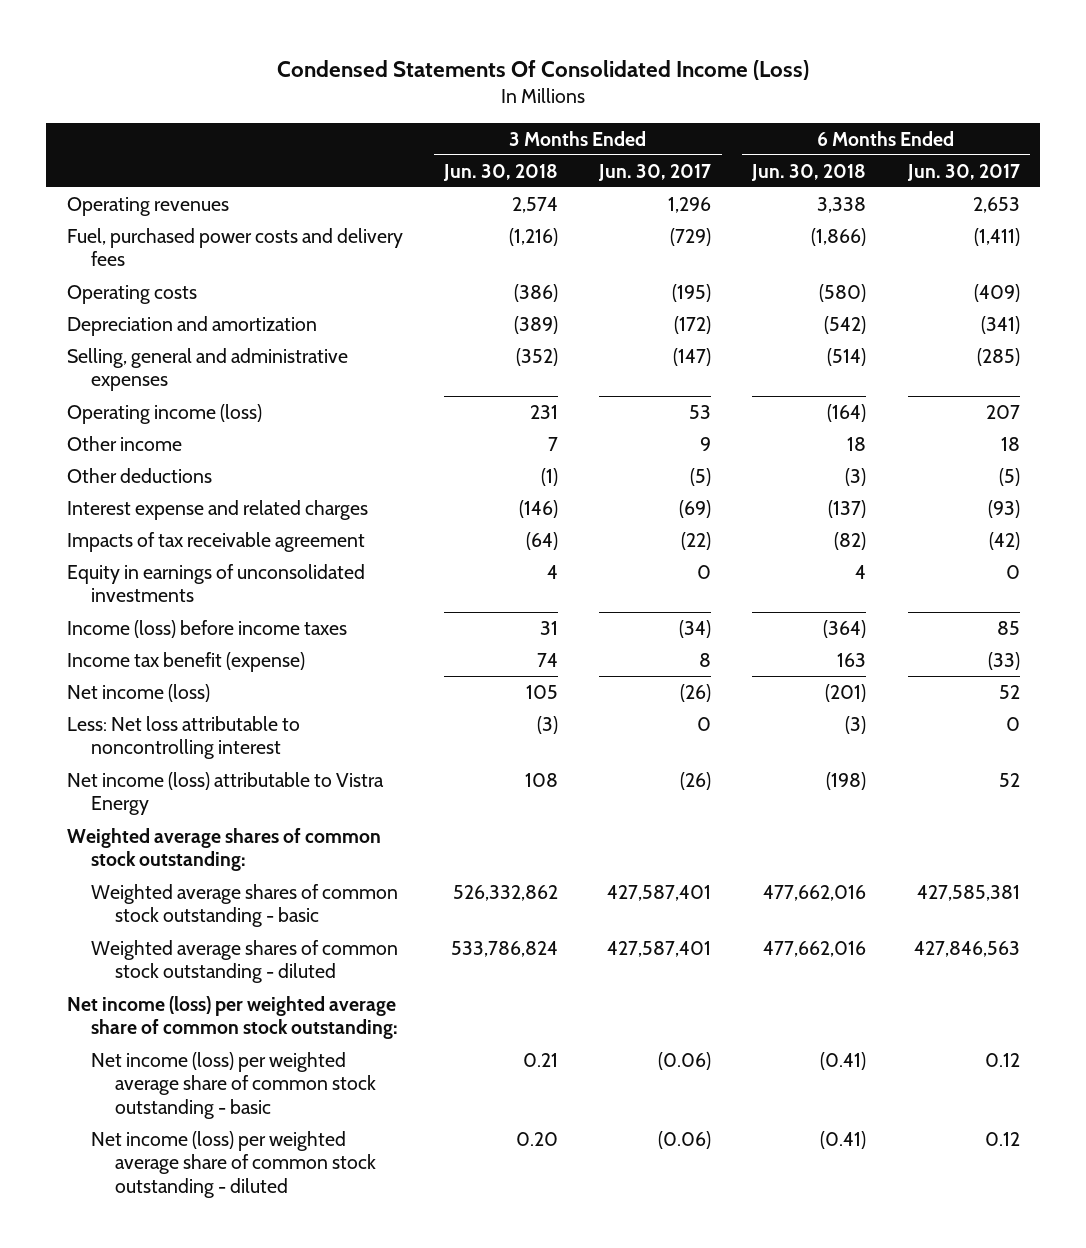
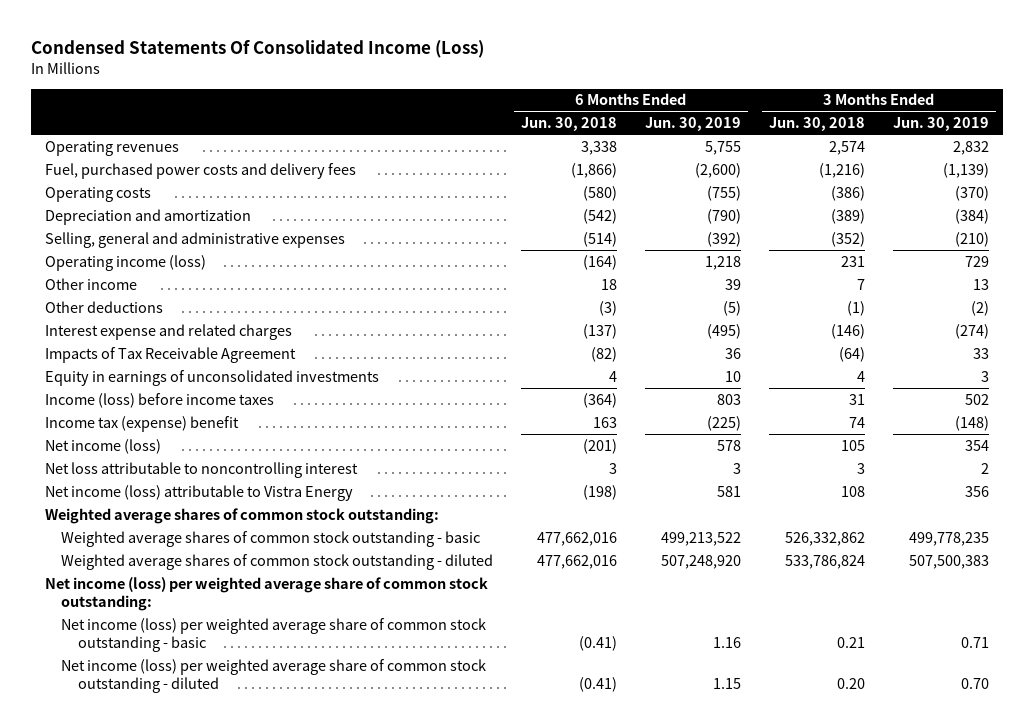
[598,163,712,181] Jun. 30, 2017 -> none
[906,163,1020,181] Jun. 30, 2017 -> none
none -> [645,117,742,132] Jun. 30, 2019
none -> [893,117,990,132] Jun. 30, 2019
[66,531,365,552] Impacts of tax receivable agreement -> [45,346,297,363] Impacts of Tax Receivable Agreement
[66,651,305,672] Income tax benefit (expense) -> [45,415,240,432] Income tax (expense) benefit
[66,715,300,760] Less: Net loss attributable to noncontrolling interest -> [45,461,359,478] Net loss attributable to noncontrolling interest
[537,715,559,734] (3) -> [857,462,866,474] 3
[845,715,867,734] (3) -> [609,462,618,474] 3

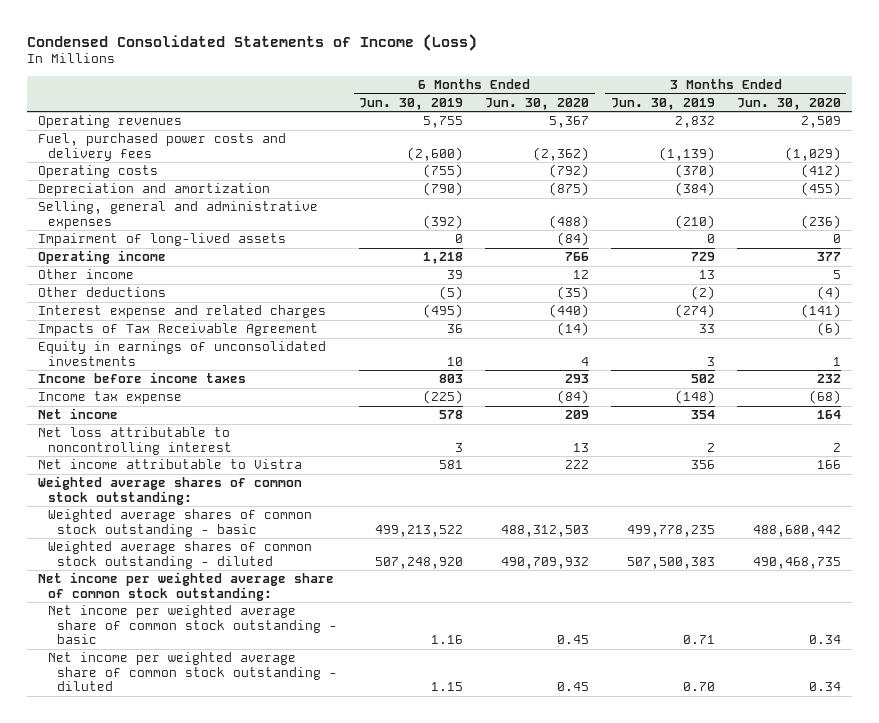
[31,39,485,58] Condensed Statements Of Consolidated Income (Loss) -> [27,33,478,51] Condensed Consolidated Statements of Income (Loss)
[521,117,618,132] Jun. 30, 2018 -> none
[769,117,866,132] Jun. 30, 2018 -> none
none -> [485,97,590,110] Jun. 30, 2020
none -> [736,97,841,110] Jun. 30, 2020
none -> [37,233,286,247] Impairment of long-lived assets
[45,254,207,271] Operating income (loss) -> [37,250,166,265] Operating income
[45,392,275,408] Income (loss) before income taxes -> [37,372,246,384] Income before income taxes
[45,415,240,432] Income tax (expense) benefit -> [37,391,182,405] Income tax expense
[45,438,162,454] Net income (loss) -> [37,408,118,420] Net income
[45,484,354,501] Net income (loss) attributable to Vistra Energy -> [37,459,302,470] Net income attributable to Vistra
[45,576,489,612] Net income (loss) per weighted average share of common stock outstanding: -> [37,572,334,601] Net income per weighted average share of common stock outstanding:
[61,617,487,653] Net income (loss) per weighted average share of common stock outstanding - basic -> [47,605,338,645] Net income per weighted average share of common stock outstanding - basic
[61,658,487,694] Net income (loss) per weighted average share of common stock outstanding - diluted -> [47,652,338,692] Net income per weighted average share of common stock outstanding - diluted

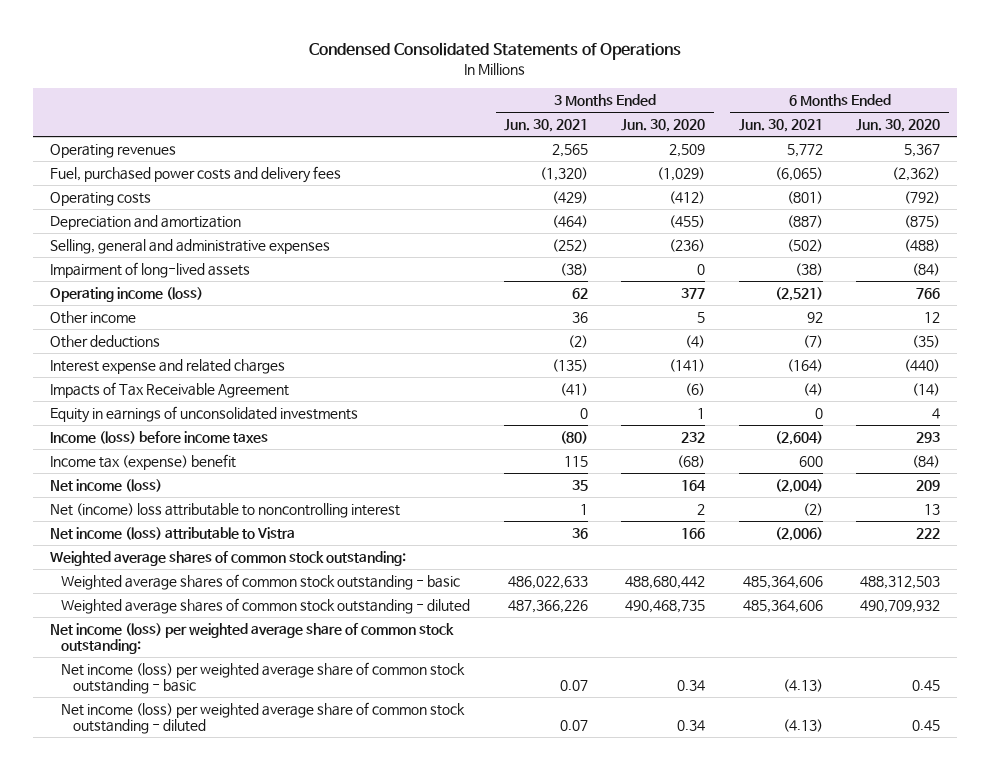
[27,33,478,51] Condensed Consolidated Statements of Income (Loss) -> [309,41,682,60] Condensed Consolidated Statements of Operations
[359,97,464,110] Jun. 30, 2019 -> none
[610,97,715,110] Jun. 30, 2019 -> none
none -> [503,119,588,133] Jun. 30, 2021
none -> [738,119,823,133] Jun. 30, 2021
[37,250,166,265] Operating income -> [49,287,203,303] Operating income (loss)
[37,372,246,384] Income before income taxes -> [49,431,268,445] Income (loss) before income taxes
[37,391,182,405] Income tax expense -> [49,454,236,471] Income tax (expense) benefit
[37,408,118,420] Net income -> [49,479,162,493] Net income (loss)
[37,427,232,455] Net loss attributable to noncontrolling interest -> [49,503,400,519] Net (income) loss attributable to noncontrolling interest
[37,459,302,470] Net income attributable to Vistra -> [49,527,295,541] Net income (loss) attributable to Vistra
[37,572,334,601] Net income per weighted average share of common stock outstanding: -> [49,623,454,655] Net income (loss) per weighted average share of common stock outstanding:
[47,605,338,645] Net income per weighted average share of common stock outstanding - basic -> [61,662,466,695] Net income (loss) per weighted average share of common stock outstanding - basic
[47,652,338,692] Net income per weighted average share of common stock outstanding - diluted -> [61,702,466,735] Net income (loss) per weighted average share of common stock outstanding - diluted

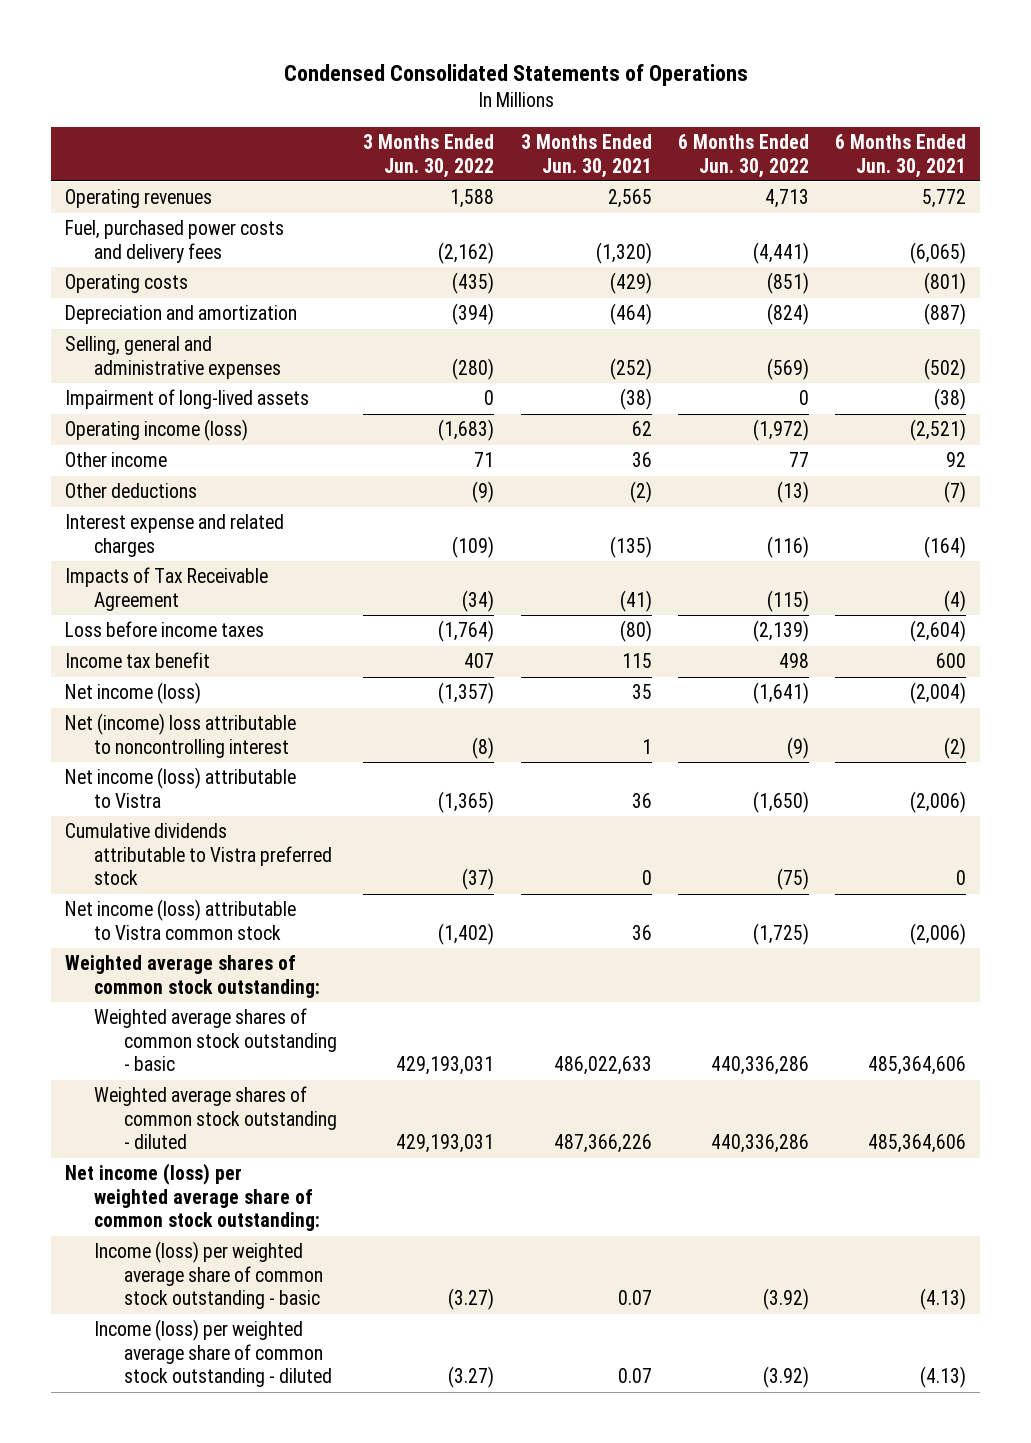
[621,119,706,133] Jun. 30, 2020 -> none
[856,119,941,133] Jun. 30, 2020 -> none
none -> [363,133,495,178] 3 Months Ended Jun. 30, 2022
none -> [678,133,810,178] 6 Months Ended Jun. 30, 2022
[49,406,358,424] Equity in earnings of unconsolidated investments -> none
[49,431,268,445] Income (loss) before income taxes -> [64,621,264,638] Loss before income taxes
[49,454,236,471] Income tax (expense) benefit -> [64,652,210,669] Income tax benefit
none -> [64,823,333,886] Cumulative dividends attributable to Vistra preferred stock
none -> [64,899,296,940] Net income (loss) attributable to Vistra common stock
[61,662,466,695] Net income (loss) per weighted average share of common stock outstanding - basic -> [94,1241,323,1310] Income (loss) per weighted average share of common stock outstanding - basic
[61,702,466,735] Net income (loss) per weighted average share of common stock outstanding - diluted -> [94,1319,332,1388] Income (loss) per weighted average share of common stock outstanding - diluted

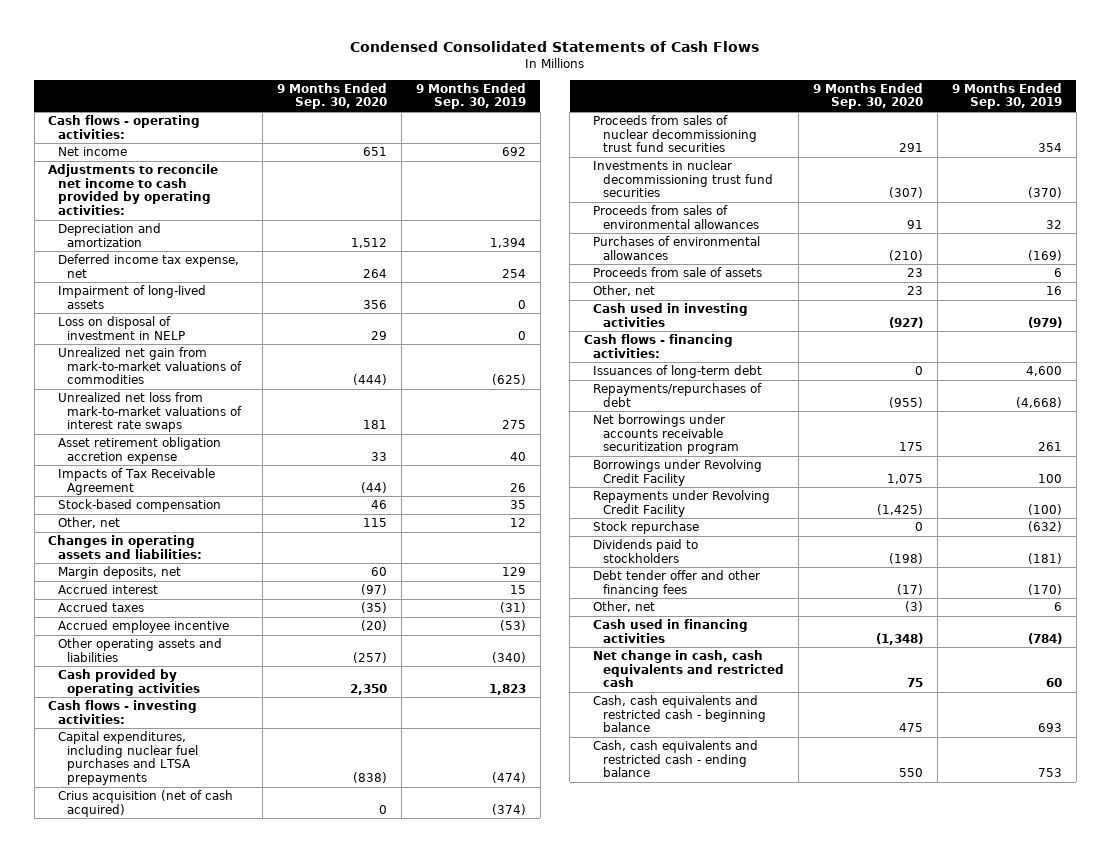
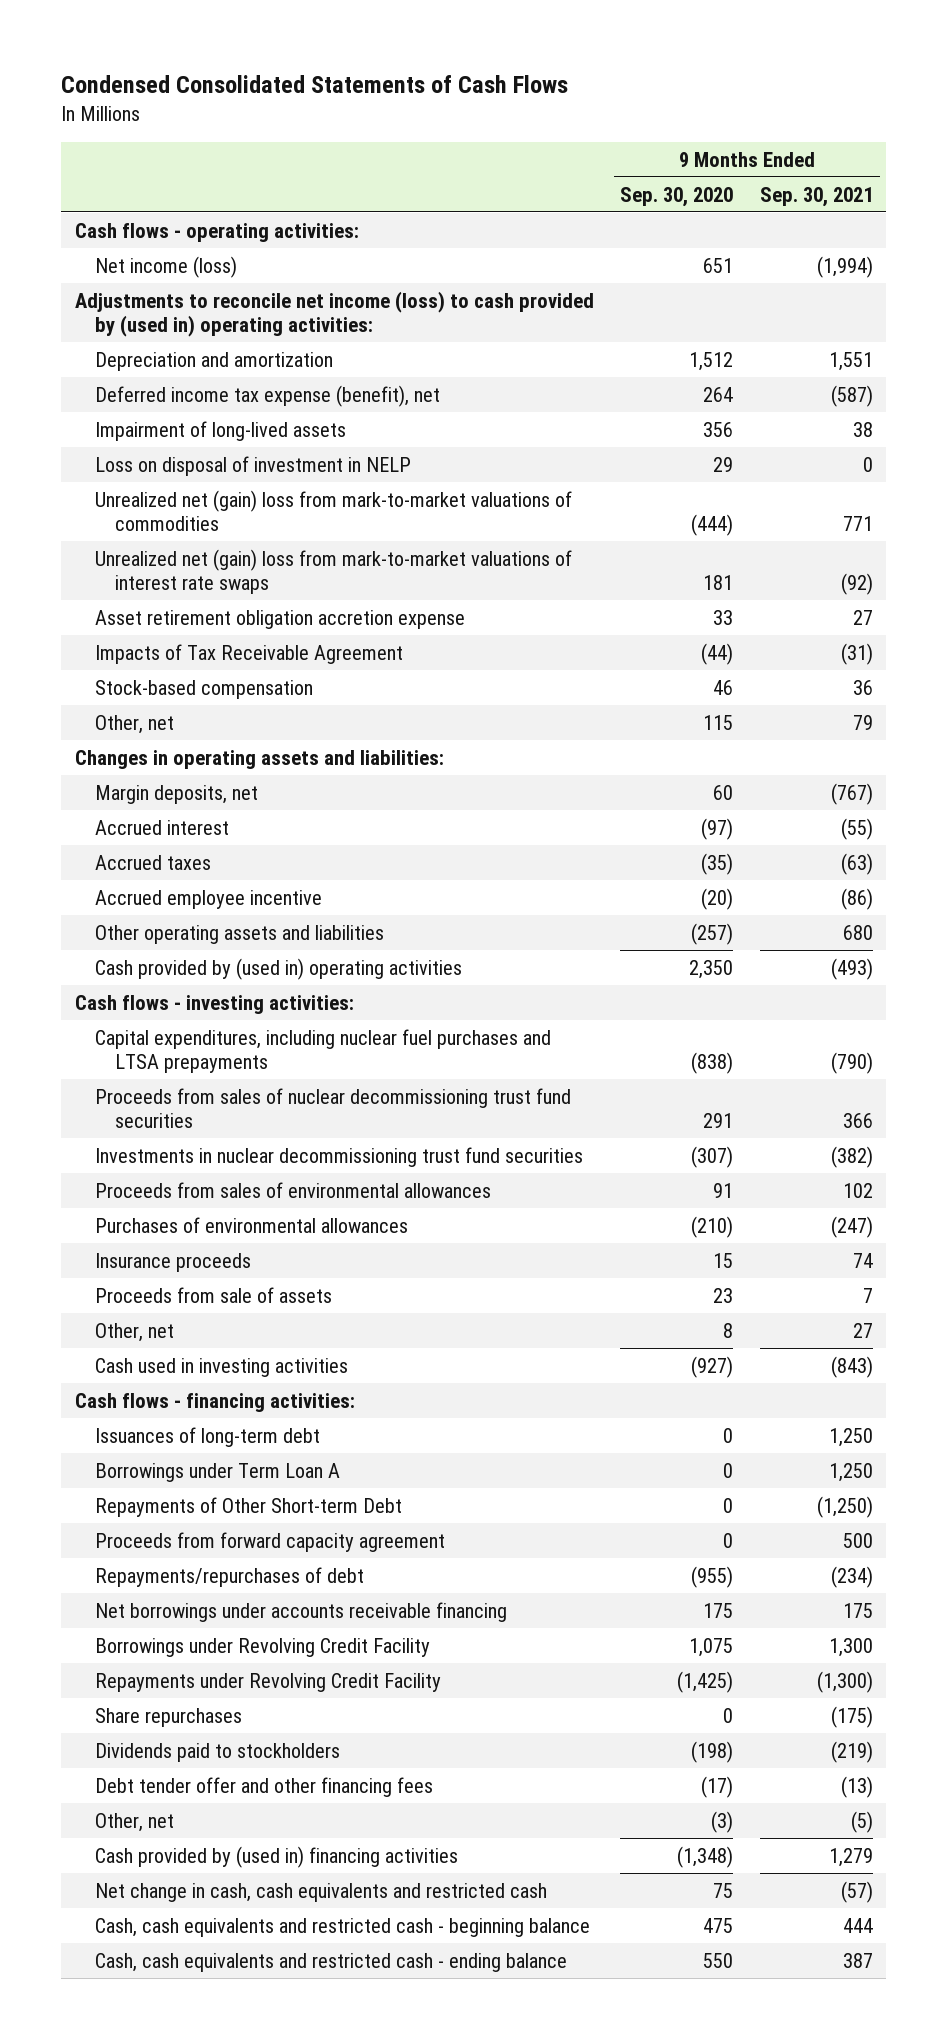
[415,82,526,110] 9 Months Ended Sep. 30, 2019 -> none
none -> [759,186,873,207] Sep. 30, 2021
[57,147,127,157] Net income -> [94,255,237,278] Net income (loss)
[48,164,219,216] Adjustments to reconcile net income to cash provided by operating activities: -> [74,290,594,337] Adjustments to reconcile net income (loss) to cash provided by (used in) operating activities:
[57,254,239,278] Deferred income tax expense, net -> [94,384,440,407] Deferred income tax expense (benefit), net
[57,347,243,385] Unrealized net gain from mark-to-market valuations of commodities -> [94,489,572,531] Unrealized net (gain) loss from mark-to-market valuations of commodities
[57,392,243,433] Unrealized net loss from mark-to-market valuations of interest rate swaps -> [94,548,572,594] Unrealized net (gain) loss from mark-to-market valuations of interest rate swaps
[57,669,201,696] Cash provided by operating activities -> [94,957,462,980] Cash provided by (used in) operating activities
[57,790,233,817] Crius acquisition (net of cash acquired) -> none
none -> [94,1252,251,1272] Insurance proceeds
[906,286,923,296] 23 -> [723,1322,734,1338] 8
none -> [94,1462,340,1482] Borrowings under Term Loan A
none -> [94,1496,402,1517] Repayments of Other Short-term Debt
none -> [94,1531,445,1552] Proceeds from forward capacity agreement
[593,414,739,455] Net borrowings under accounts receivable securitization program -> [94,1601,507,1622] Net borrowings under accounts receivable financing
[593,521,700,535] Stock repurchase -> [94,1707,242,1727] Share repurchases
[593,619,749,643] Cash used in financing activities -> [94,1845,458,1868] Cash provided by (used in) financing activities

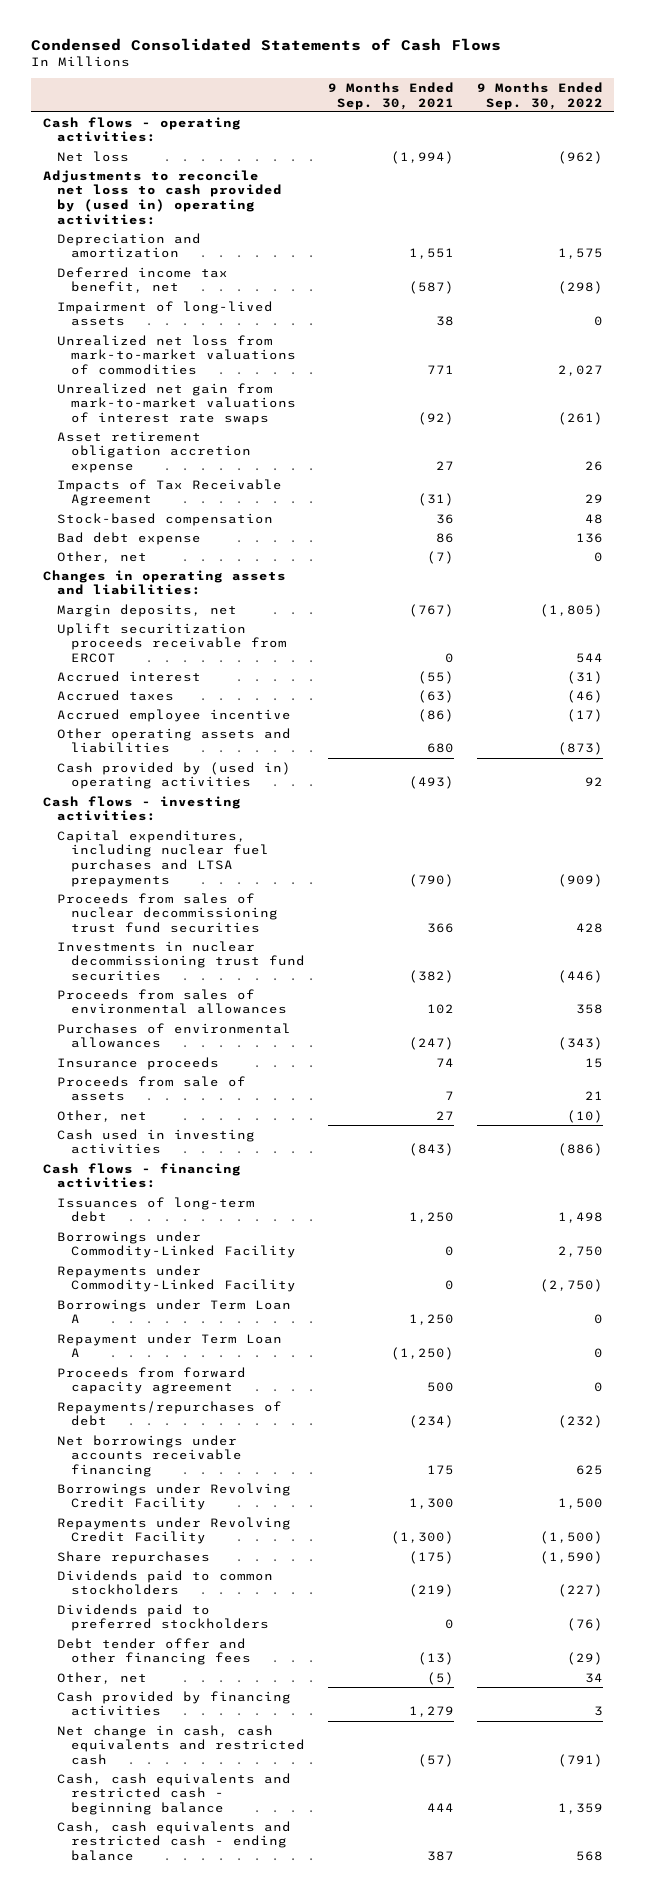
[620,186,734,207] Sep. 30, 2020 -> none
none -> [476,81,603,110] 9 Months Ended Sep. 30, 2022
[94,255,237,278] Net income (loss) -> [56,150,129,162] Net loss
[74,290,594,337] Adjustments to reconcile net income (loss) to cash provided by (used in) operating activities: -> [42,169,282,226] Adjustments to reconcile net loss to cash provided by (used in) operating activities:
[94,384,440,407] Deferred income tax expense (benefit), net -> [56,266,228,294] Deferred income tax benefit, net
[94,455,411,476] Loss on disposal of investment in NELP -> none
[94,489,572,531] Unrealized net (gain) loss from mark-to-market valuations of commodities -> [56,334,296,376] Unrealized net loss from mark-to-market valuations of commodities
[94,548,572,594] Unrealized net (gain) loss from mark-to-market valuations of interest rate swaps -> [56,382,296,426] Unrealized net gain from mark-to-market valuations of interest rate swaps
none -> [56,531,201,545] Bad debt expense
[852,714,873,730] 79 -> [426,550,454,564] (7)
none -> [56,622,287,664] Uplift securitization proceeds receivable from ERCOT
none -> [56,1230,296,1259] Borrowings under Commodity-Linked Facility
none -> [56,1264,296,1293] Repayments under Commodity-Linked Facility
[94,1496,402,1517] Repayments of Other Short-term Debt -> [56,1332,282,1358] Repayment under Term Loan A
[94,1742,340,1762] Dividends paid to stockholders -> [56,1569,273,1596] Dividends paid to common stockholders
none -> [56,1603,269,1632] Dividends paid to preferred stockholders
[94,1845,458,1868] Cash provided by (used in) financing activities -> [56,1690,291,1717] Cash provided by financing activities

